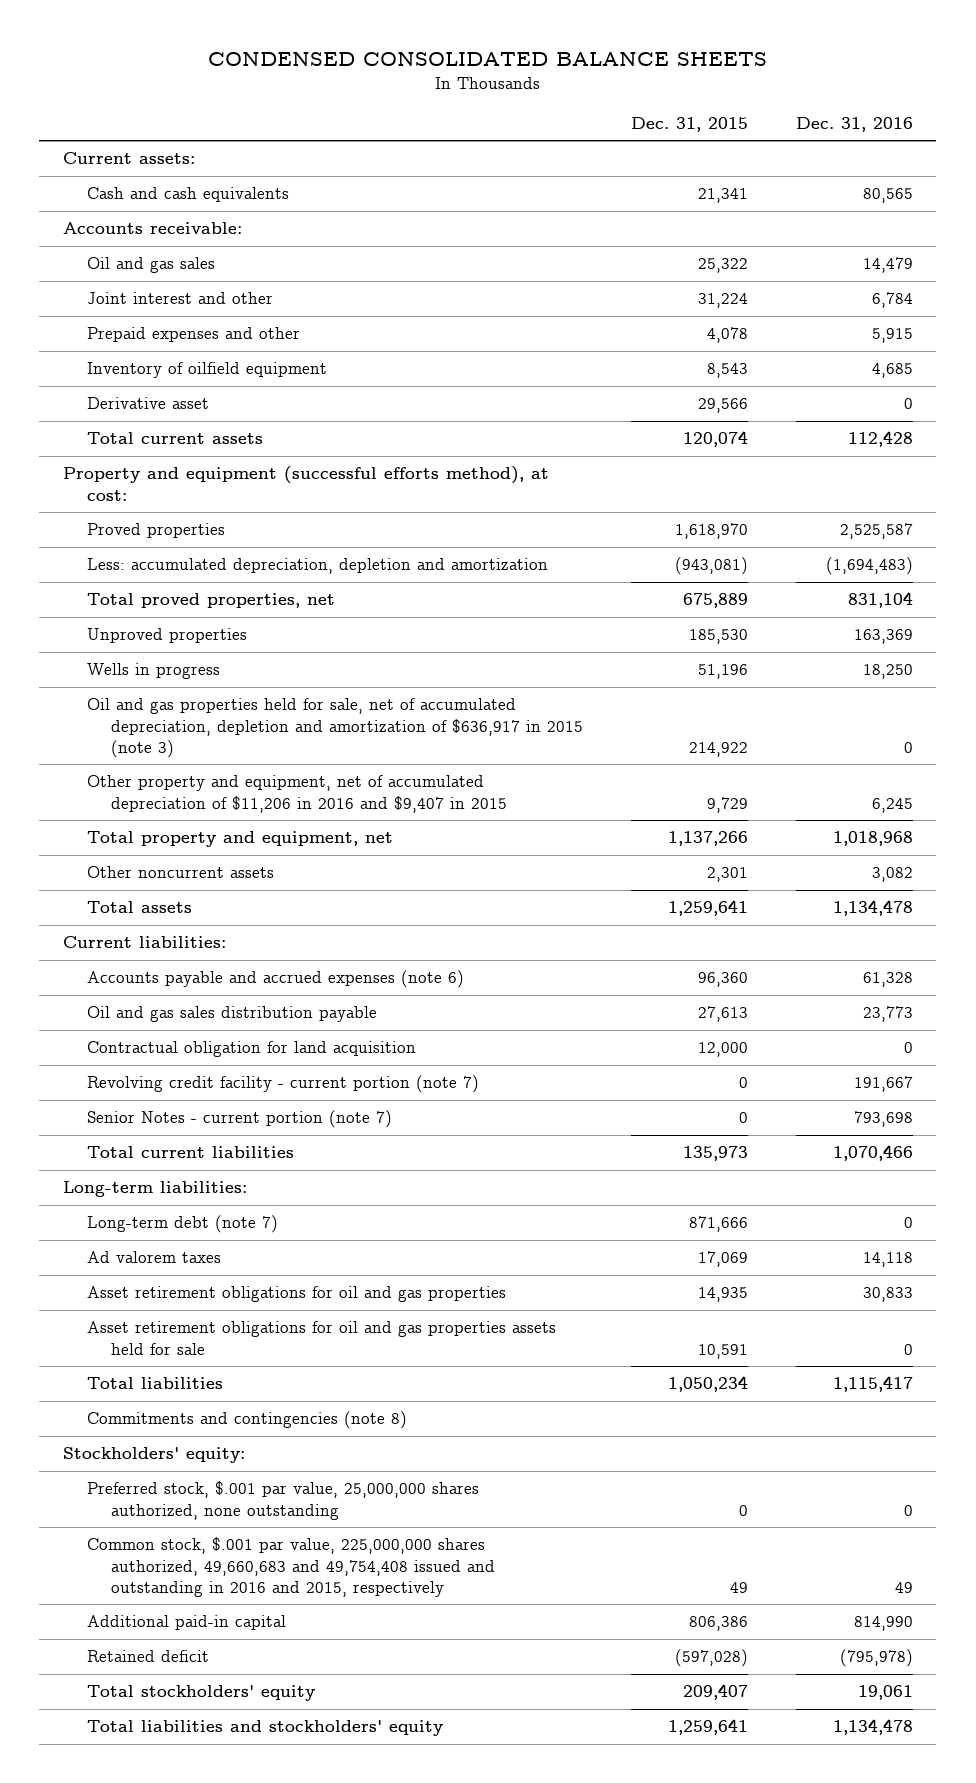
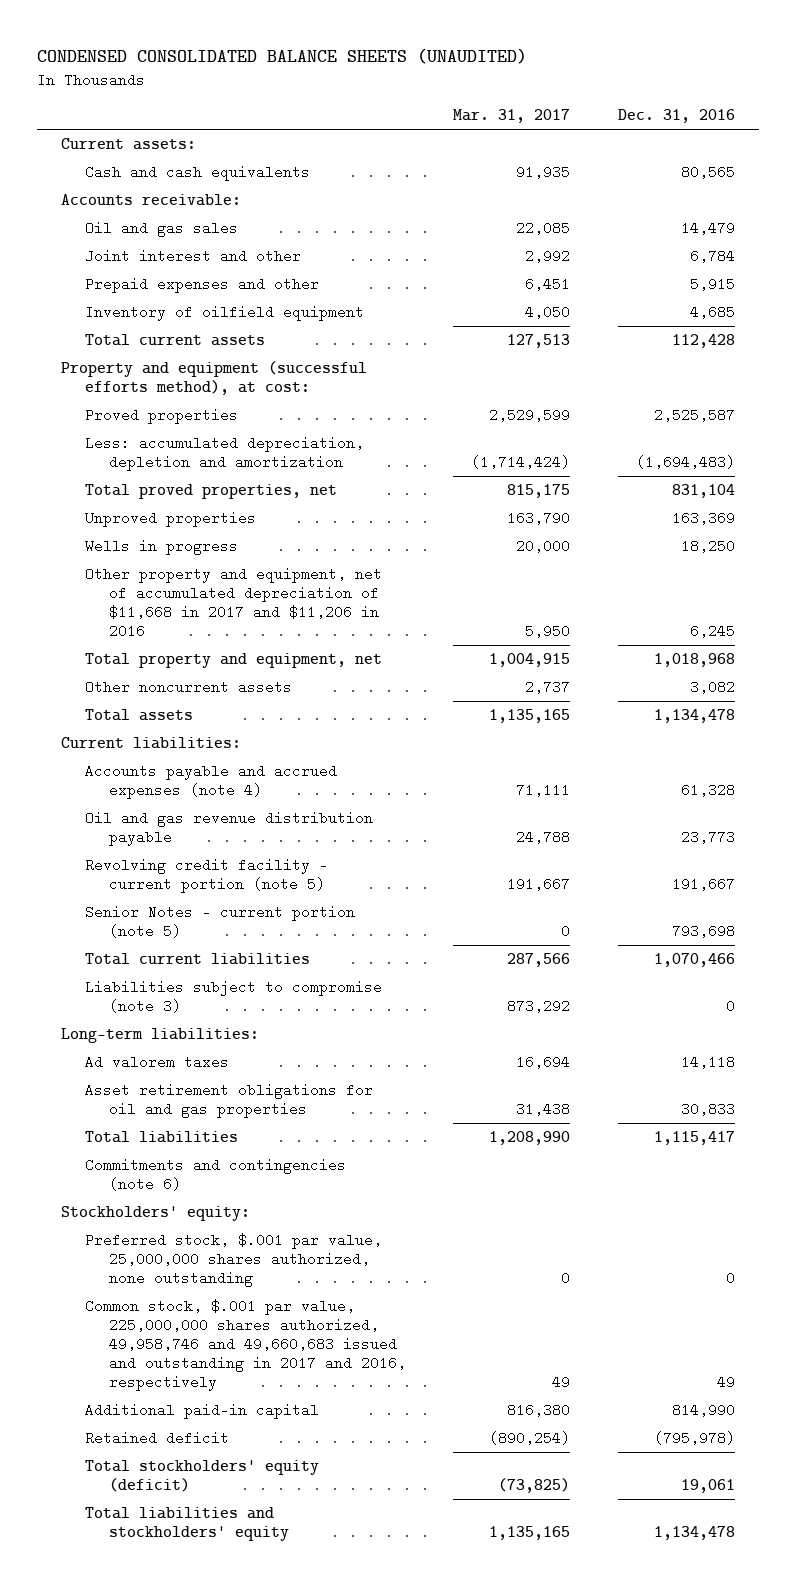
[207,51,767,66] CONDENSED CONSOLIDATED BALANCE SHEETS -> [36,48,527,65] CONDENSED CONSOLIDATED BALANCE SHEETS (UNAUDITED)
[630,116,748,132] Dec. 31, 2015 -> none
none -> [453,109,571,124] Mar. 31, 2017
[87,397,210,410] Derivative asset -> none
[87,698,583,758] Oil and gas properties held for sale, net of accumulated depreciation, depletion and amortization of $636,917 in 2015 (note 3) -> none
[87,775,507,813] Other property and equipment, net of accumulated depreciation of $11,206 in 2016 and $9,407 in 2015 -> [84,567,382,639] Other property and equipment, net of accumulated depreciation of $11,668 in 2017 and $11,206 in 2016
[87,1041,417,1058] Contractual obligation for land acquisition -> none
[87,970,465,989] Accounts payable and accrued expenses (note 6) -> [84,764,337,800] Accounts payable and accrued expenses (note 4)
[87,1006,378,1023] Oil and gas sales distribution payable -> [84,811,373,847] Oil and gas revenue distribution payable
[87,1075,480,1094] Revolving credit facility - current portion (note 7) -> [84,858,328,894] Revolving credit facility - current portion (note 5)
[87,1110,393,1129] Senior Notes - current portion (note 7) -> [84,905,355,939] Senior Notes - current portion (note 5)
none -> [84,980,382,1014] Liabilities subject to compromise (note 3)
[87,1215,279,1234] Long-term debt (note 7) -> none
[87,1321,557,1355] Asset retirement obligations for oil and gas properties assets held for sale -> none
[87,1411,408,1430] Commitments and contingencies (note 8) -> [84,1158,346,1192] Commitments and contingencies (note 6)
[87,1537,495,1597] Common stock, $.001 par value, 225,000,000 shares authorized, 49,660,683 and 49,754,408 issued and outstanding in 2016 and 2015, respectively -> [84,1299,406,1392] Common stock, $.001 par value, 225,000,000 shares authorized, 49,958,746 and 49,660,683 issued and outstanding in 2017 and 2016, respectively
[87,1685,316,1702] Total stockholders' equity -> [84,1460,319,1493] Total stockholders' equity (deficit)

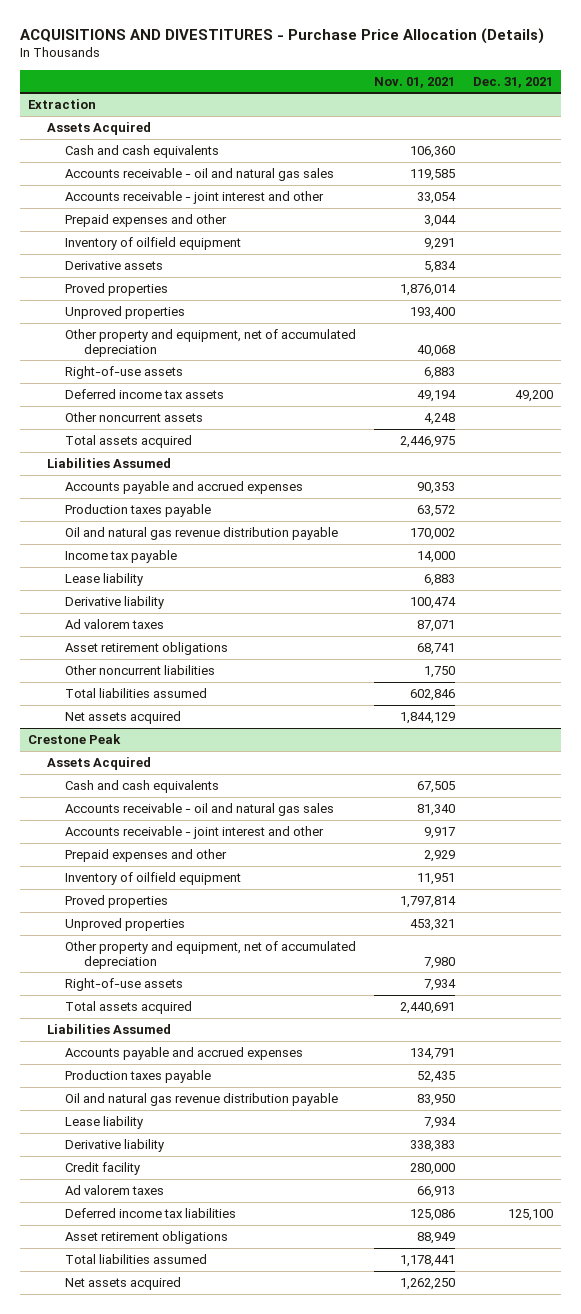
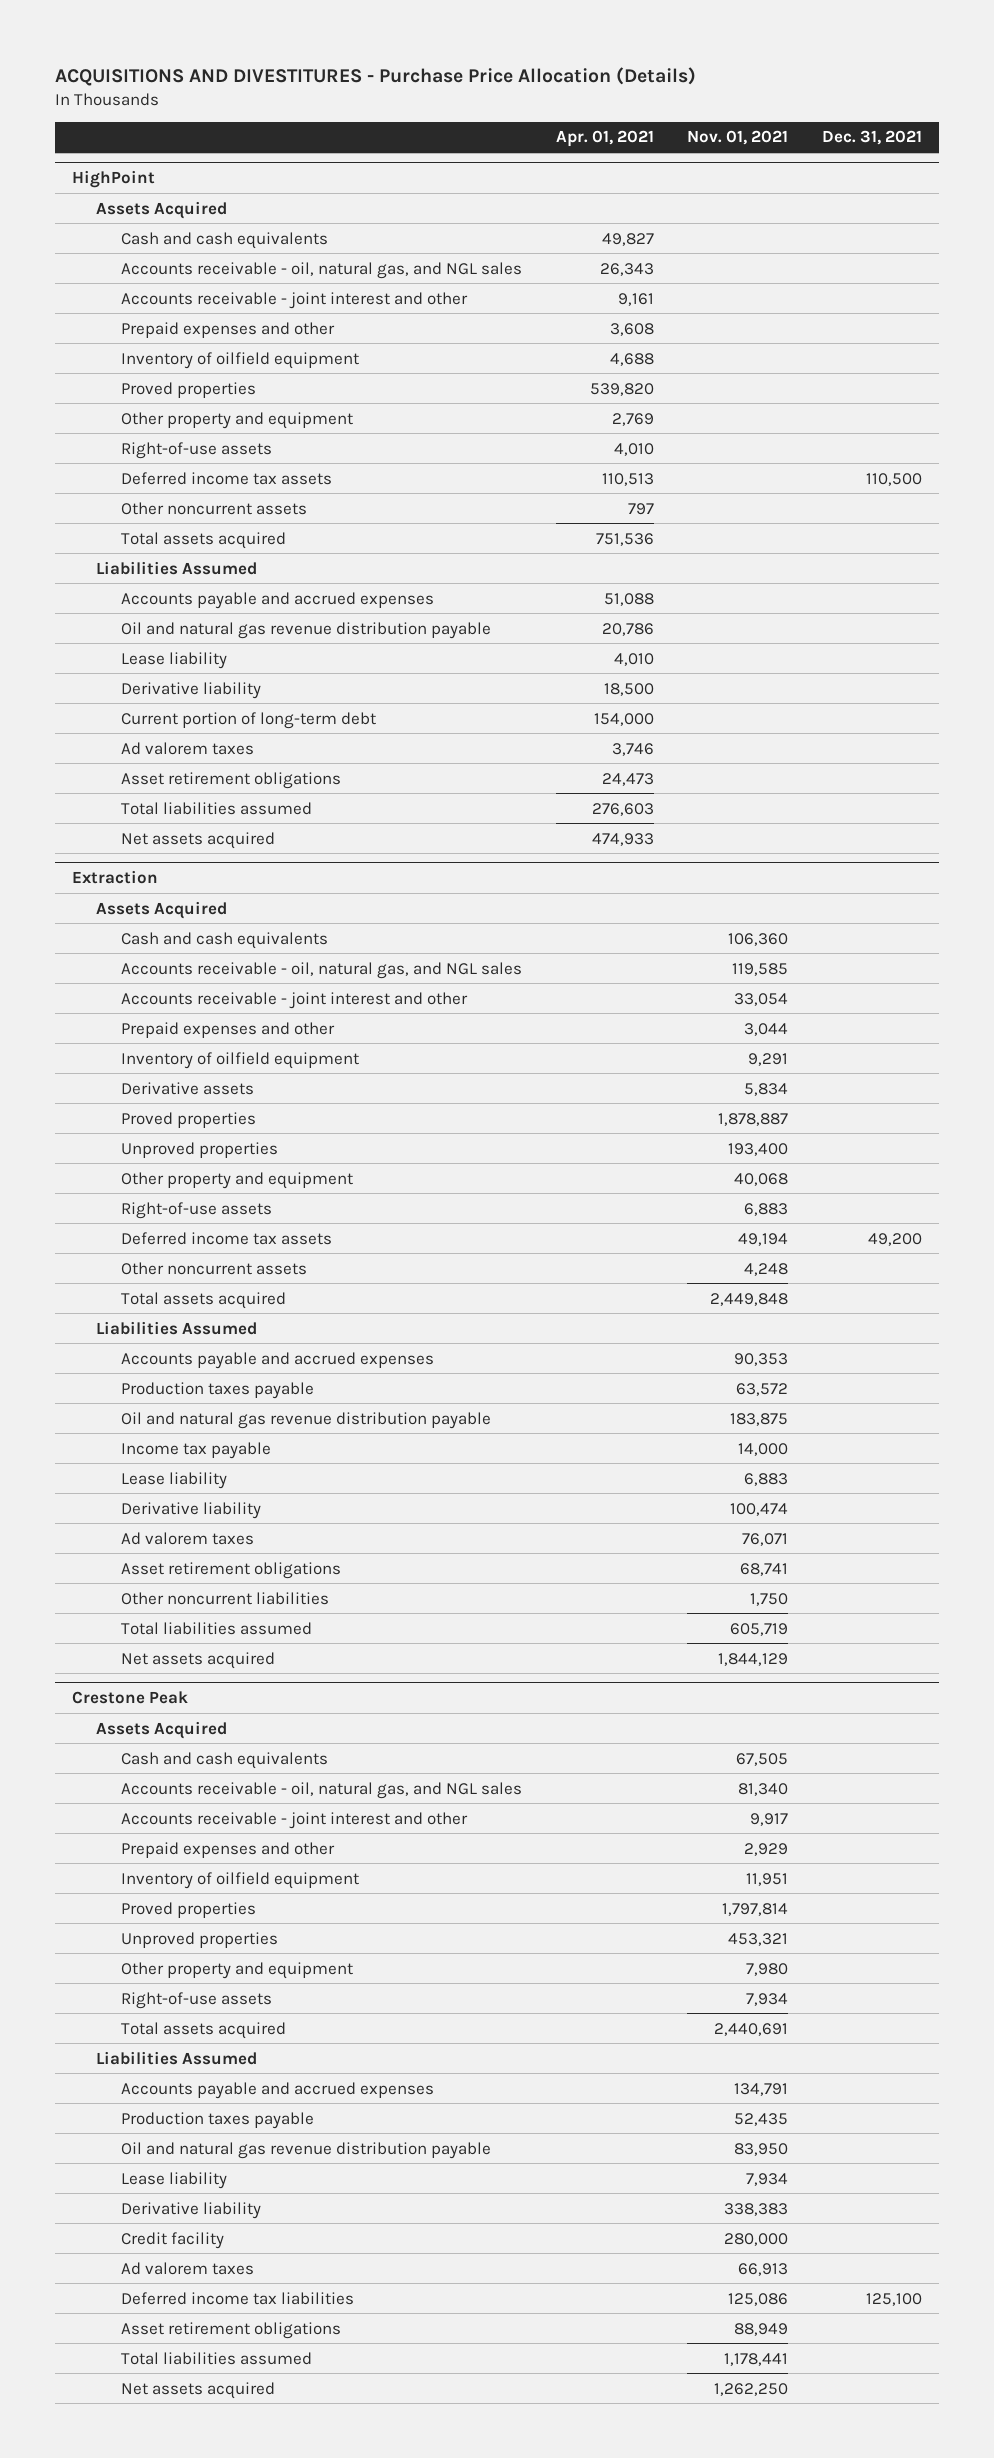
none -> [555,130,654,148] Apr. 01, 2021
none -> [71,170,155,189] HighPoint
none -> [96,200,228,219] Assets Acquired
none -> [121,231,329,249] Cash and cash equivalents
none -> [121,261,523,279] Accounts receivable - oil, natural gas, and NGL sales
none -> [121,291,469,309] Accounts receivable - joint interest and other
none -> [121,321,336,338] Prepaid expenses and other
none -> [121,351,360,369] Inventory of oilfield equipment
none -> [121,381,257,398] Proved properties
none -> [121,411,354,429] Other property and equipment
none -> [121,441,273,459] Right-of-use assets
none -> [121,471,333,485] Deferred income tax assets
none -> [121,501,308,515] Other noncurrent assets
none -> [121,531,287,549] Total assets acquired
none -> [96,560,258,575] Liabilities Assumed
none -> [121,591,435,609] Accounts payable and accrued expenses
none -> [121,621,492,639] Oil and natural gas revenue distribution payable
none -> [121,651,228,669] Lease liability
none -> [121,681,262,699] Derivative liability
none -> [121,711,377,729] Current portion of long-term debt
none -> [121,741,255,755] Ad valorem taxes
none -> [121,771,342,789] Asset retirement obligations
none -> [121,801,313,815] Total liabilities assumed
none -> [121,831,276,849] Net assets acquired
[65,167,335,181] Accounts receivable - oil and natural gas sales -> [121,961,523,979] Accounts receivable - oil, natural gas, and NGL sales
[399,283,456,296] 1,876,014 -> [718,1112,789,1126] 1,878,887
[65,328,357,357] Other property and equipment, net of accumulated depreciation -> [121,1171,354,1189] Other property and equipment
[399,435,455,448] 2,446,975 -> [710,1292,789,1306] 2,449,848
[409,527,455,540] 170,002 -> [730,1412,789,1426] 183,875
[416,619,455,632] 87,071 -> [742,1532,789,1546] 76,071
[409,688,455,701] 602,846 -> [730,1622,789,1636] 605,719
[65,802,335,816] Accounts receivable - oil and natural gas sales -> [121,1781,523,1799] Accounts receivable - oil, natural gas, and NGL sales
[65,940,357,969] Other property and equipment, net of accumulated depreciation -> [121,1961,354,1979] Other property and equipment

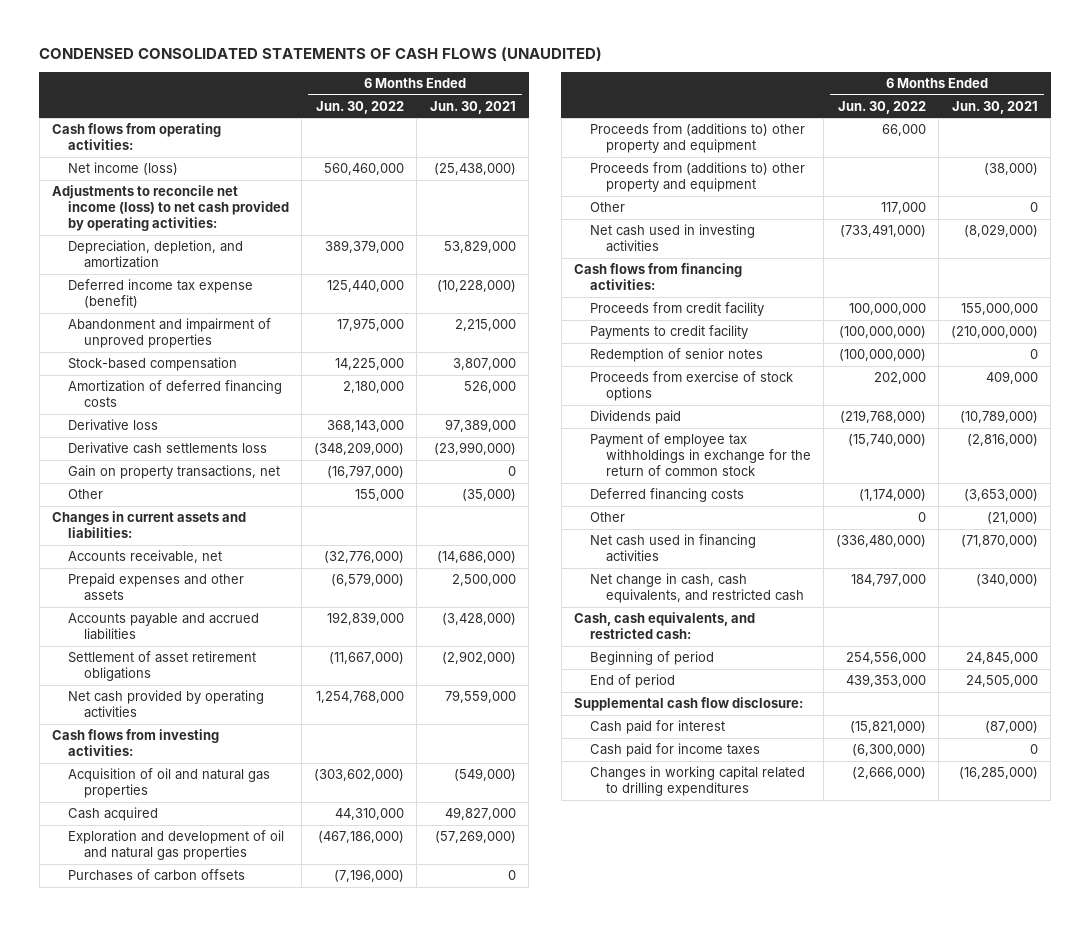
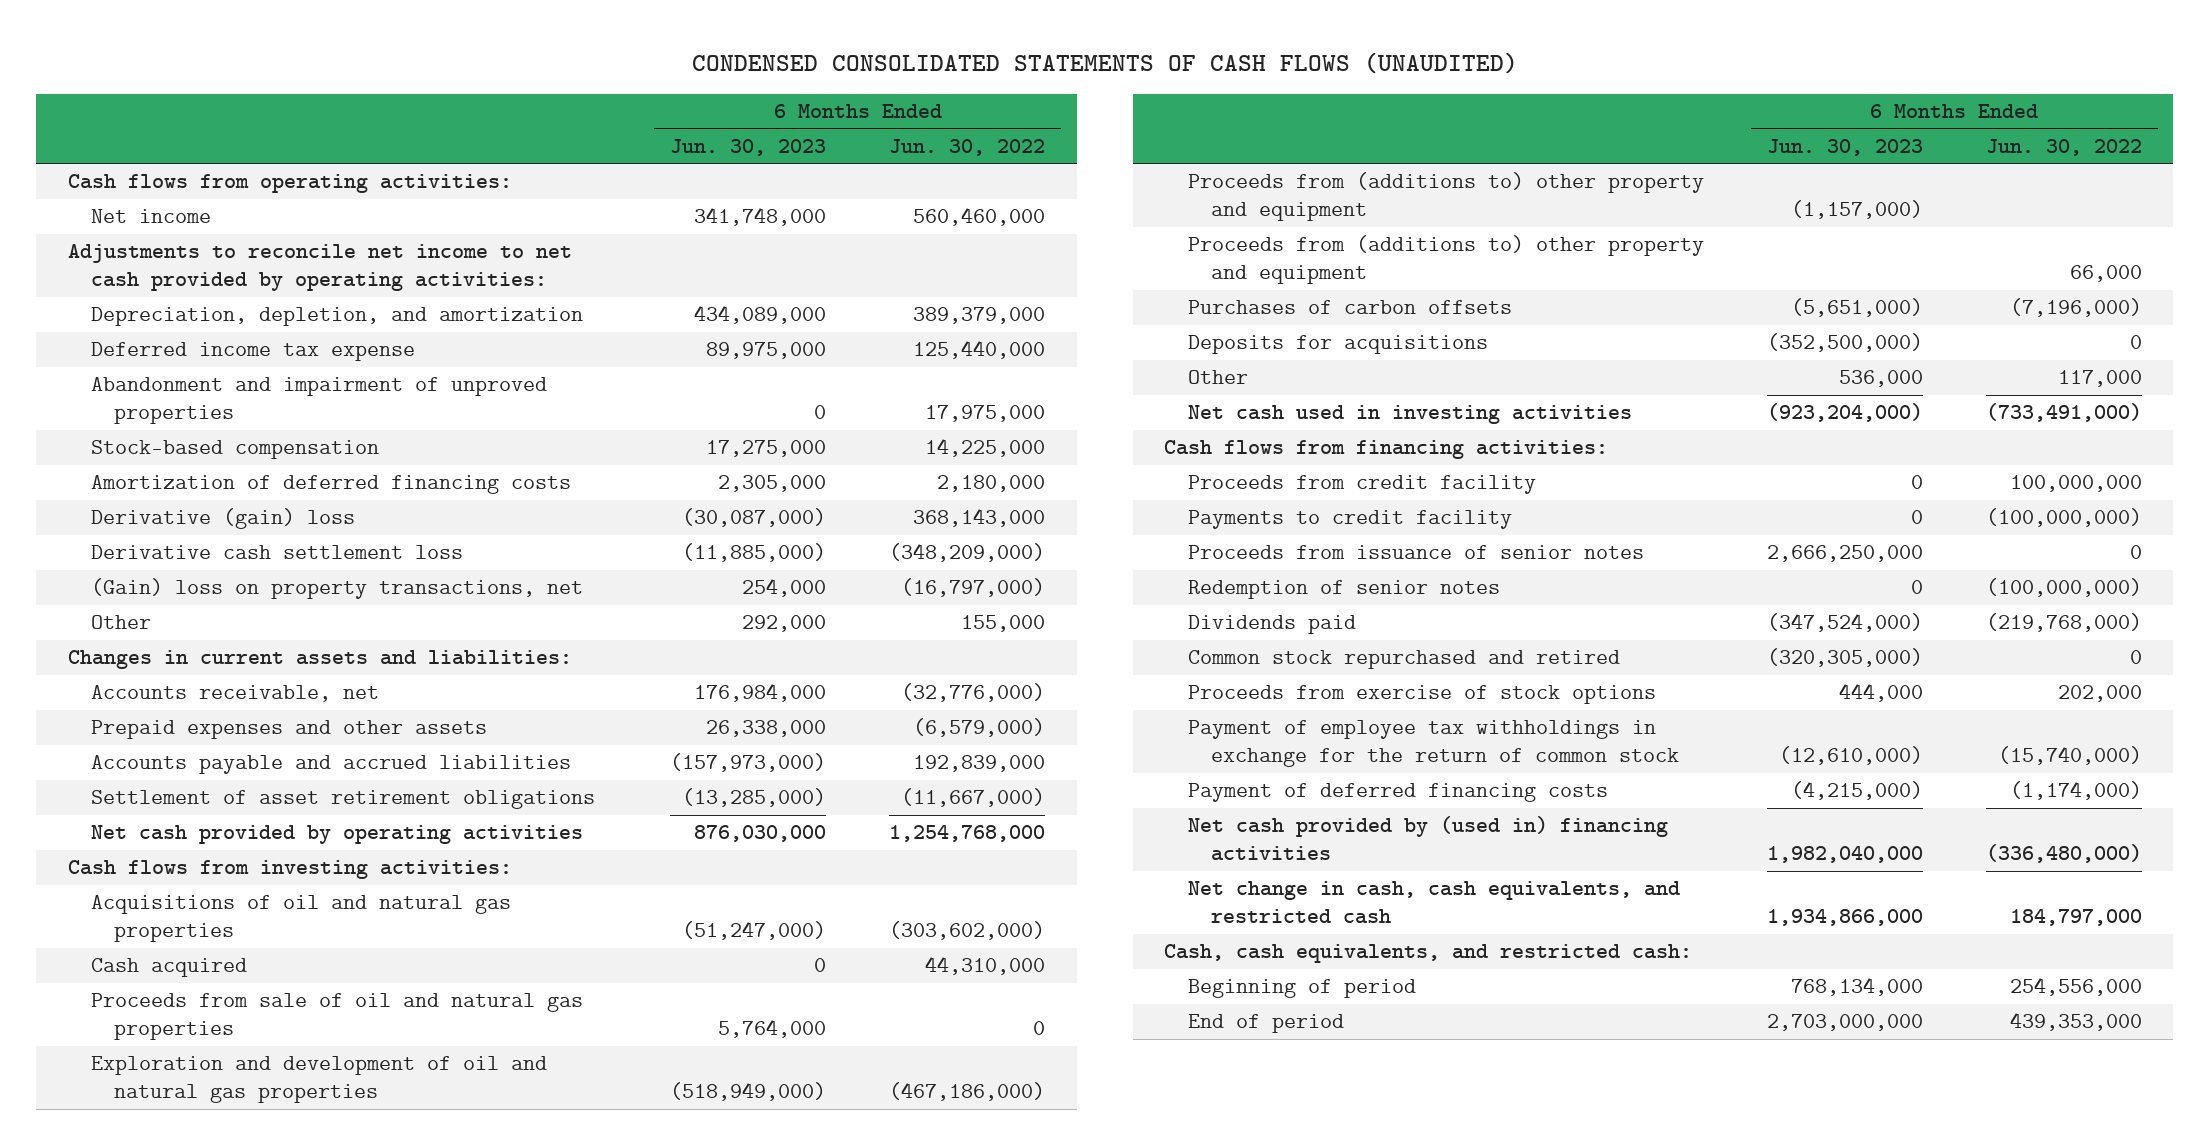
[430,100,517,114] Jun. 30, 2021 -> none
none -> [670,138,827,156] Jun. 30, 2023
[67,162,178,176] Net income (loss) -> [91,209,212,224] Net income
[51,185,289,232] Adjustments to reconcile net income (loss) to net cash provided by operating activities: -> [67,244,572,292] Adjustments to reconcile net income to net cash provided by operating activities:
[67,279,253,309] Deferred income tax expense (benefit) -> [91,342,416,362] Deferred income tax expense
[67,419,158,432] Derivative loss -> [91,508,356,530] Derivative (gain) loss
[67,442,267,455] Derivative cash settlements loss -> [91,545,464,560] Derivative cash settlement loss
[67,465,280,480] Gain on property transactions, net -> [91,578,584,600] (Gain) loss on property transactions, net
[67,768,270,799] Acquisition of oil and natural gas properties -> [91,895,512,943] Acquisitions of oil and natural gas properties
none -> [91,993,584,1041] Proceeds from sale of oil and natural gas properties
[589,123,805,154] Proceeds from (additions to) other property and equipment -> [1187,235,1704,285] Proceeds from (additions to) other property and equipment
[67,869,245,882] Purchases of carbon offsets -> [1187,300,1512,315] Purchases of carbon offsets
none -> [1187,335,1488,355] Deposits for acquisitions
none -> [1187,545,1644,560] Proceeds from issuance of senior notes
none -> [1187,650,1620,670] Common stock repurchased and retired
[589,371,793,402] Proceeds from exercise of stock options -> [1187,685,1656,705] Proceeds from exercise of stock options
[589,512,625,523] Other -> none
[589,488,744,503] Deferred financing costs -> [1187,783,1608,803] Payment of deferred financing costs
[589,534,756,563] Net cash used in financing activities -> [1187,816,1668,862] Net cash provided by (used in) financing activities
[573,697,803,712] Supplemental cash flow disclosure: -> none
[589,720,725,735] Cash paid for interest -> none
[589,743,760,758] Cash paid for income taxes -> none
[589,766,805,797] Changes in working capital related to drilling expenditures -> none

